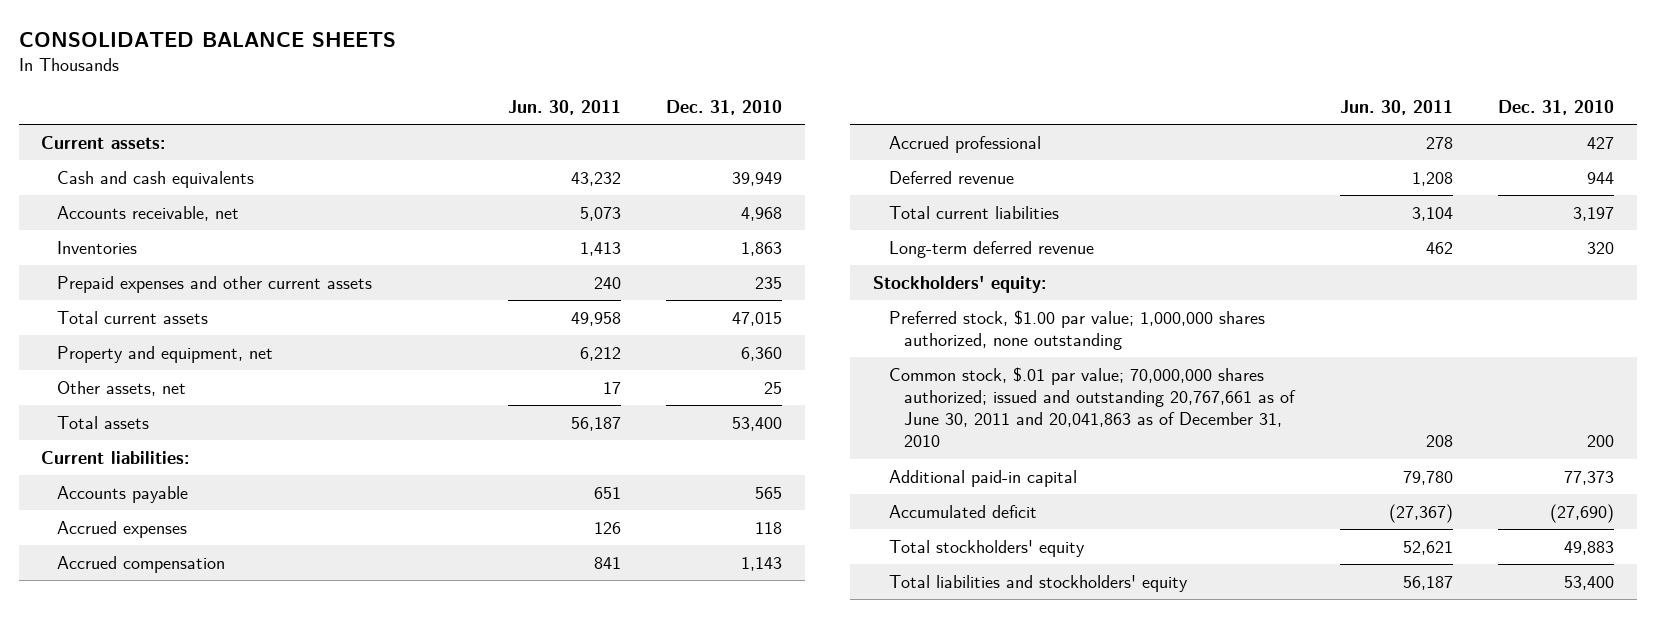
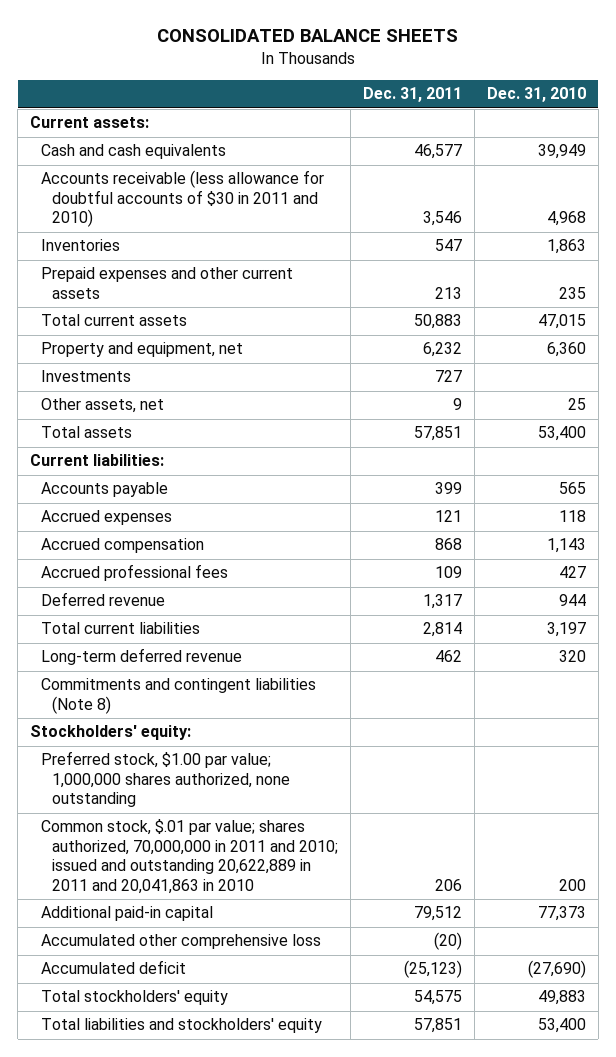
[507,100,621,116] Jun. 30, 2011 -> none
none -> [363,87,463,103] Dec. 31, 2011
[56,205,239,221] Accounts receivable, net -> [41,170,325,228] Accounts receivable (less allowance for doubtful accounts of $30 in 2011 and 2010)
none -> [41,370,132,383] Investments
[888,135,1041,153] Accrued professional -> [41,564,229,582] Accrued professional fees
none -> [41,678,317,714] Commitments and contingent liabilities (Note 8)
[888,366,1297,448] Common stock, $.01 par value; 70,000,000 shares authorized; issued and outstanding 20,767,661 as of June 30, 2011 and 20,041,863 as of December 31, 2010 -> [41,819,339,894] Common stock, $.01 par value; shares authorized, 70,000,000 in 2011 and 2010; issued and outstanding 20,622,889 in 2011 and 20,041,863 in 2010
none -> [41,934,322,950] Accumulated other comprehensive loss

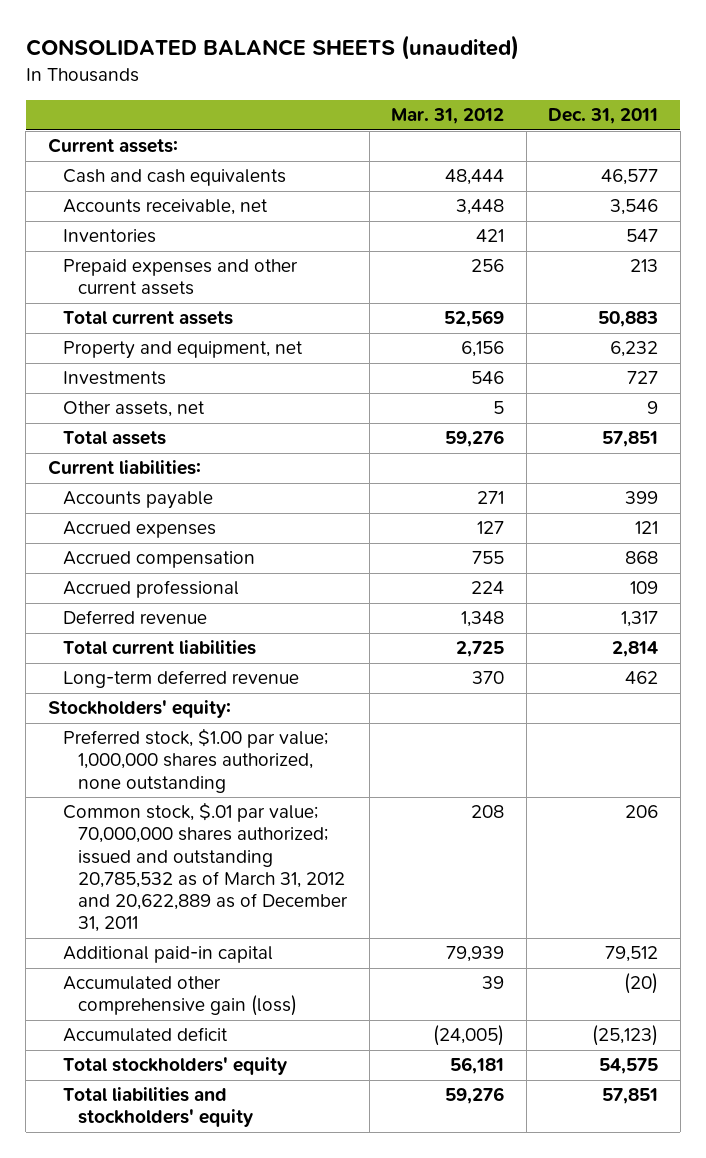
[156,29,458,43] CONSOLIDATED BALANCE SHEETS -> [25,35,519,61] CONSOLIDATED BALANCE SHEETS (unaudited)
[486,87,586,103] Dec. 31, 2010 -> none
none -> [391,108,505,125] Mar. 31, 2012
[41,170,325,228] Accounts receivable (less allowance for doubtful accounts of $30 in 2011 and 2010) -> [62,199,268,216] Accounts receivable, net
[41,564,229,582] Accrued professional fees -> [62,580,239,599] Accrued professional
[41,678,317,714] Commitments and contingent liabilities (Note 8) -> none
[41,819,339,894] Common stock, $.01 par value; shares authorized, 70,000,000 in 2011 and 2010; issued and outstanding 20,622,889 in 2011 and 20,041,863 in 2010 -> [62,802,348,933] Common stock, $.01 par value; 70,000,000 shares authorized; issued and outstanding 20,785,532 as of March 31, 2012 and 20,622,889 as of December 31, 2011
[41,934,322,950] Accumulated other comprehensive loss -> [62,976,297,1017] Accumulated other comprehensive gain (loss)

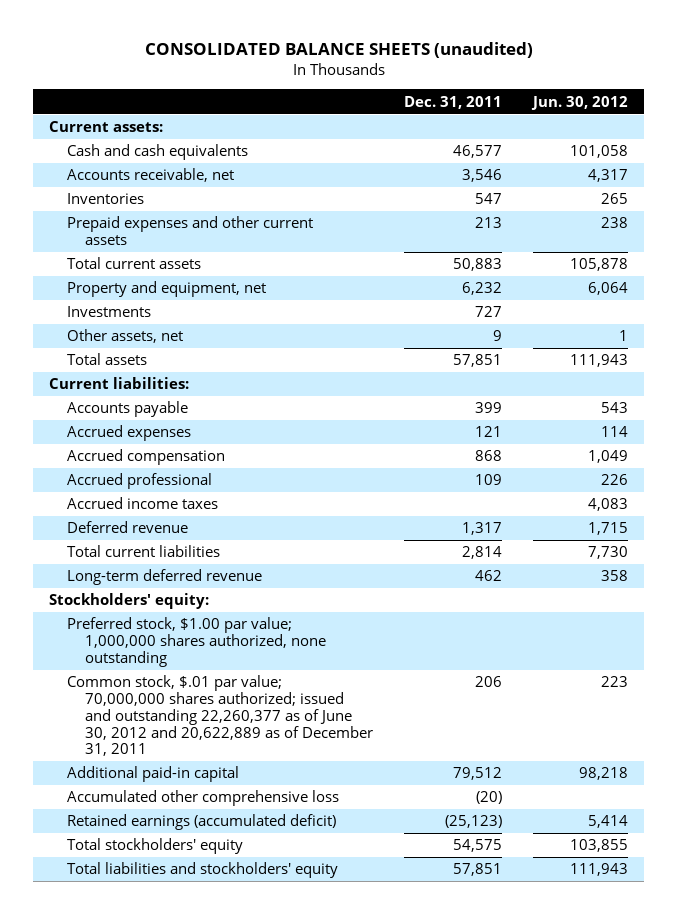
[391,108,505,125] Mar. 31, 2012 -> none
none -> [531,95,629,110] Jun. 30, 2012
none -> [66,497,218,510] Accrued income taxes
[62,802,348,933] Common stock, $.01 par value; 70,000,000 shares authorized; issued and outstanding 20,785,532 as of March 31, 2012 and 20,622,889 as of December 31, 2011 -> [66,675,373,757] Common stock, $.01 par value; 70,000,000 shares authorized; issued and outstanding 22,260,377 as of June 30, 2012 and 20,622,889 as of December 31, 2011
[62,976,297,1017] Accumulated other comprehensive gain (loss) -> [66,790,339,807] Accumulated other comprehensive loss
[62,1027,228,1043] Accumulated deficit -> [66,814,336,831] Retained earnings (accumulated deficit)

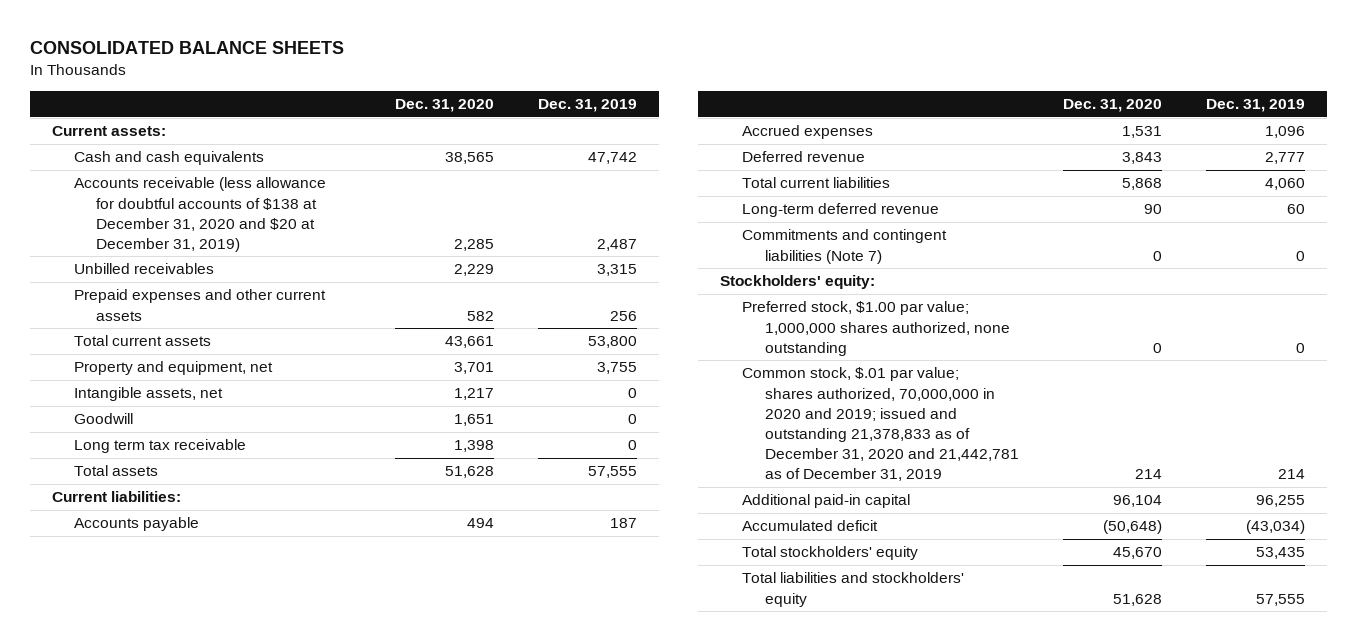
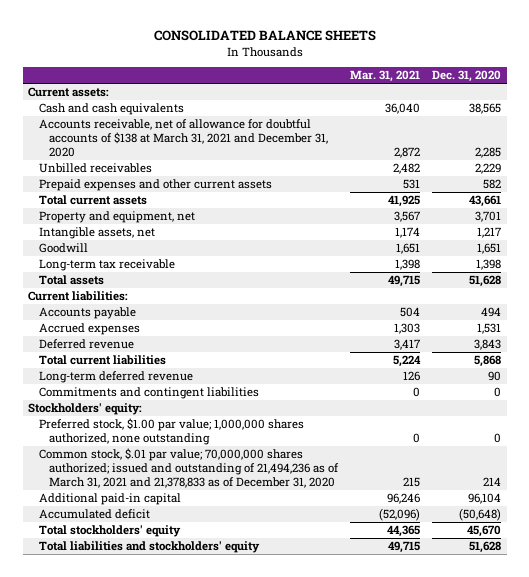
[537,99,637,113] Dec. 31, 2019 -> none
none -> [349,70,420,83] Mar. 31, 2021
[74,177,327,252] Accounts receivable (less allowance for doubtful accounts of $138 at December 31, 2020 and $20 at December 31, 2019) -> [38,119,329,157] Accounts receivable, net of allowance for doubtful accounts of $138 at March 31, 2021 and December 31, 2020
[74,439,247,454] Long term tax receivable -> [38,259,175,272] Long-term tax receivable
[742,229,948,264] Commitments and contingent liabilities (Note 7) -> [38,387,259,400] Commitments and contingent liabilities
[742,367,1019,482] Common stock, $.01 par value; shares authorized, 70,000,000 in 2020 and 2019; issued and outstanding 21,378,833 as of December 31, 2020 and 21,442,781 as of December 31, 2019 -> [38,448,340,488] Common stock, $.01 par value; 70,000,000 shares authorized; issued and outstanding of 21,494,236 as of March 31, 2021 and 21,378,833 as of December 31, 2020

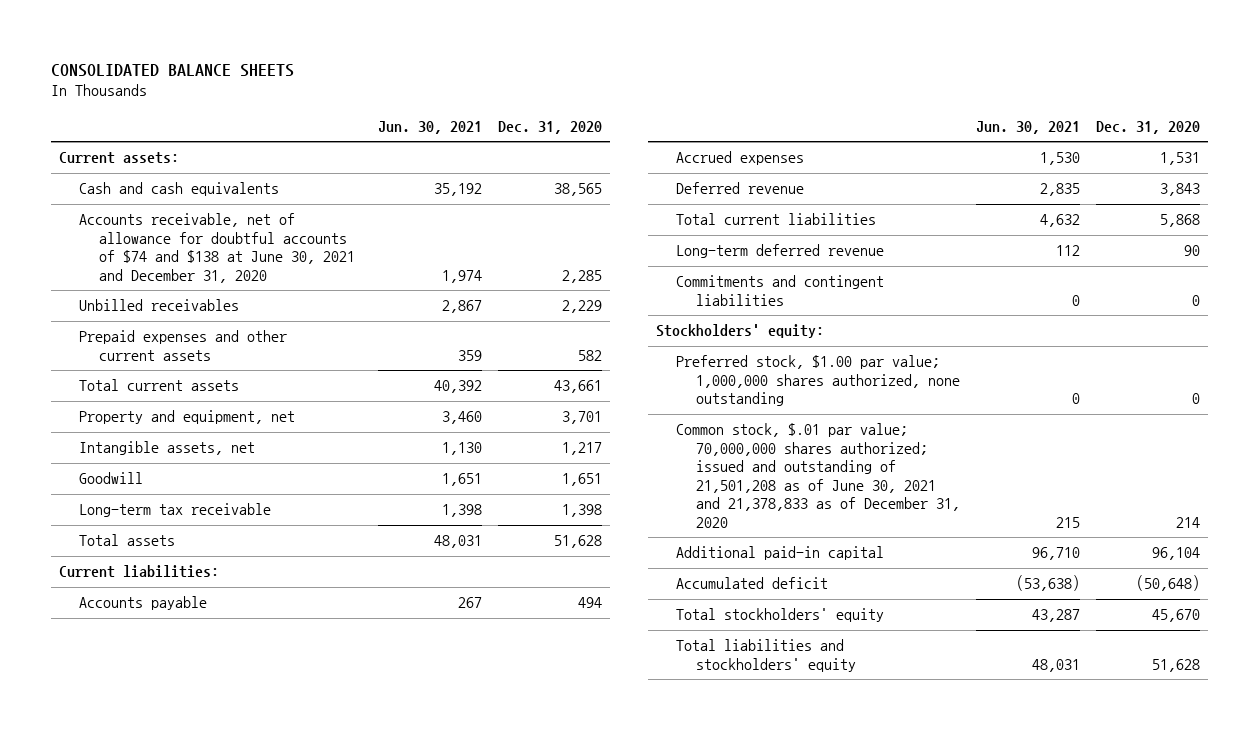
[349,70,420,83] Mar. 31, 2021 -> none
none -> [378,121,483,135] Jun. 30, 2021
[38,119,329,157] Accounts receivable, net of allowance for doubtful accounts of $138 at March 31, 2021 and December 31, 2020 -> [78,213,355,283] Accounts receivable, net of allowance for doubtful accounts of $74 and $138 at June 30, 2021 and December 31, 2020
[38,448,340,488] Common stock, $.01 par value; 70,000,000 shares authorized; issued and outstanding of 21,494,236 as of March 31, 2021 and 21,378,833 as of December 31, 2020 -> [676,423,961,528] Common stock, $.01 par value; 70,000,000 shares authorized; issued and outstanding of 21,501,208 as of June 30, 2021 and 21,378,833 as of December 31, 2020

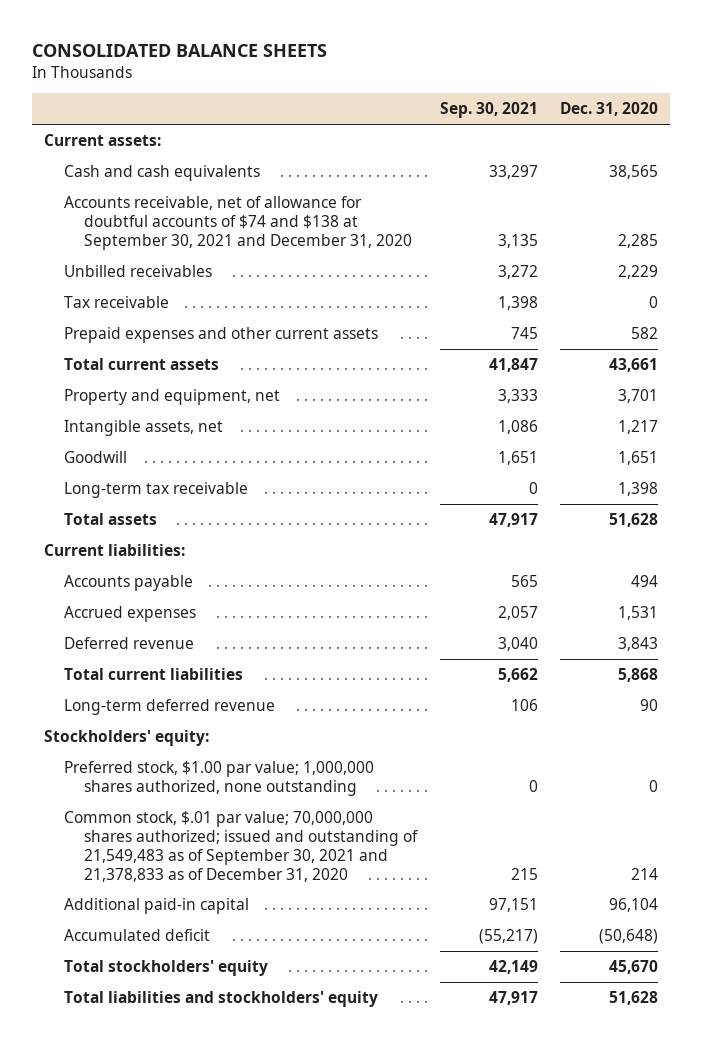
[378,121,483,135] Jun. 30, 2021 -> none
none -> [439,102,538,119] Sep. 30, 2021
[78,213,355,283] Accounts receivable, net of allowance for doubtful accounts of $74 and $138 at June 30, 2021 and December 31, 2020 -> [63,196,412,250] Accounts receivable, net of allowance for doubtful accounts of $74 and $138 at September 30, 2021 and December 31, 2020
none -> [63,296,169,309] Tax receivable
[676,275,885,306] Commitments and contingent liabilities -> none
[676,423,961,528] Common stock, $.01 par value; 70,000,000 shares authorized; issued and outstanding of 21,501,208 as of June 30, 2021 and 21,378,833 as of December 31, 2020 -> [63,811,418,882] Common stock, $.01 par value; 70,000,000 shares authorized; issued and outstanding of 21,549,483 as of September 30, 2021 and 21,378,833 as of December 31, 2020

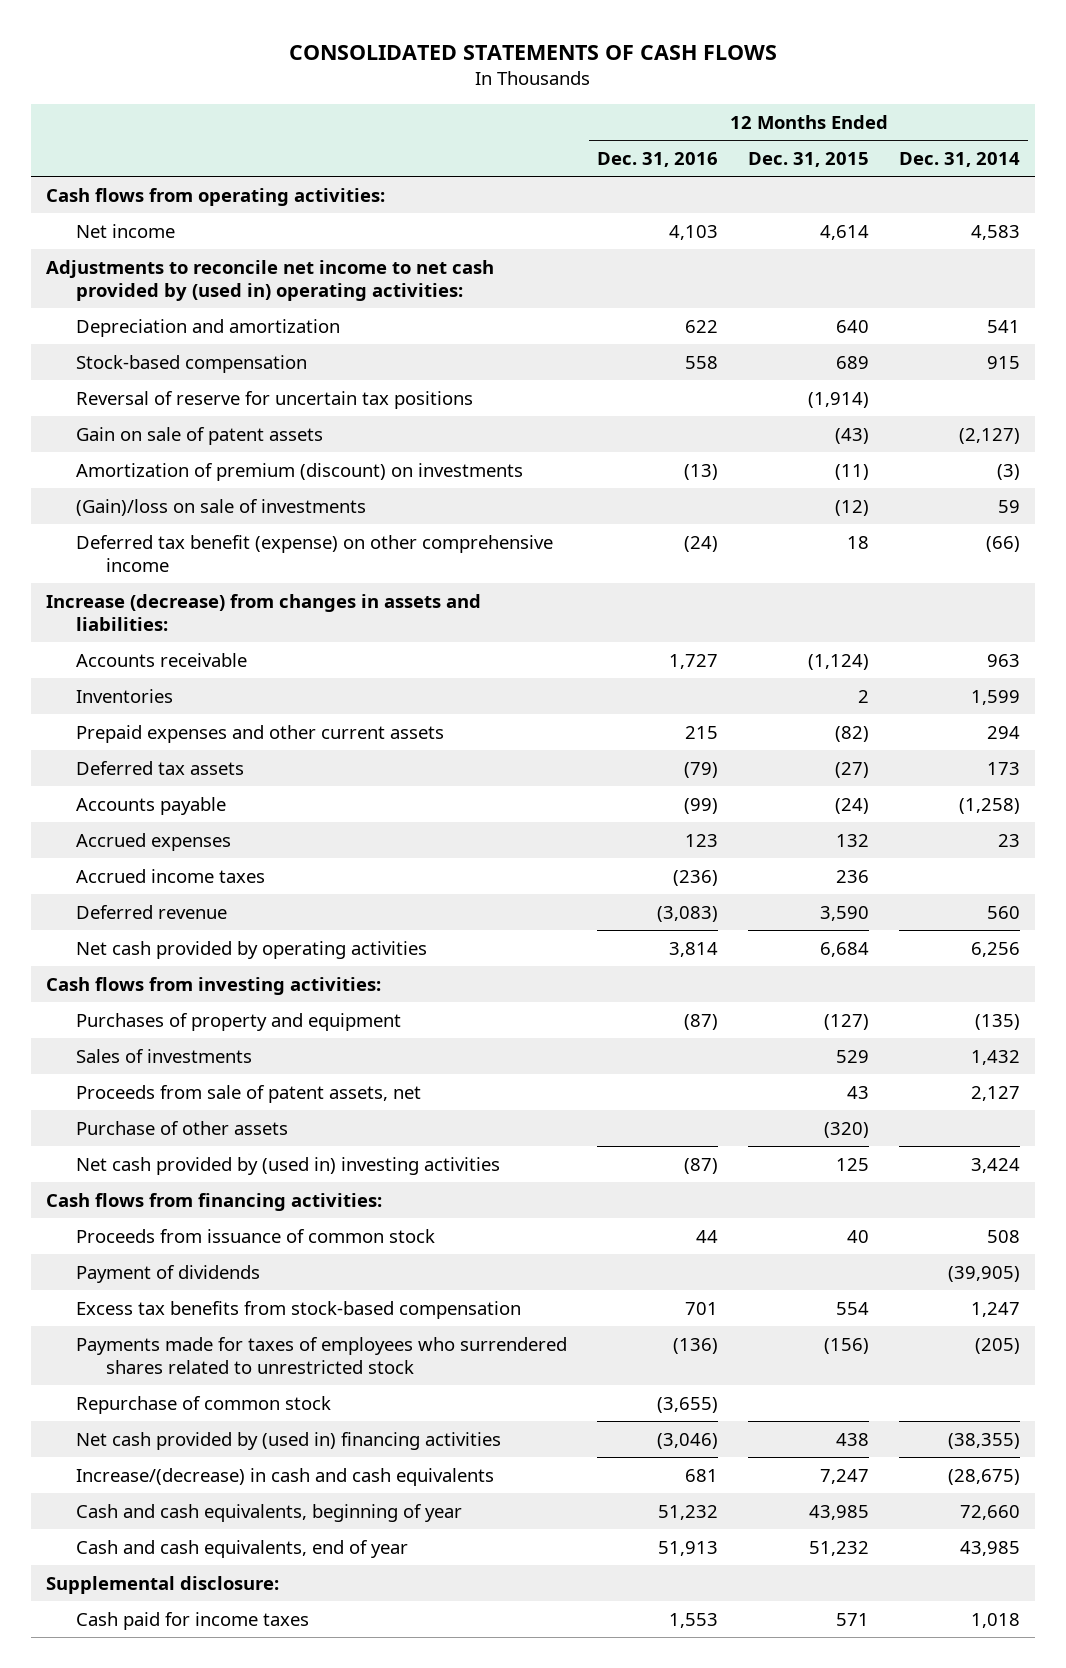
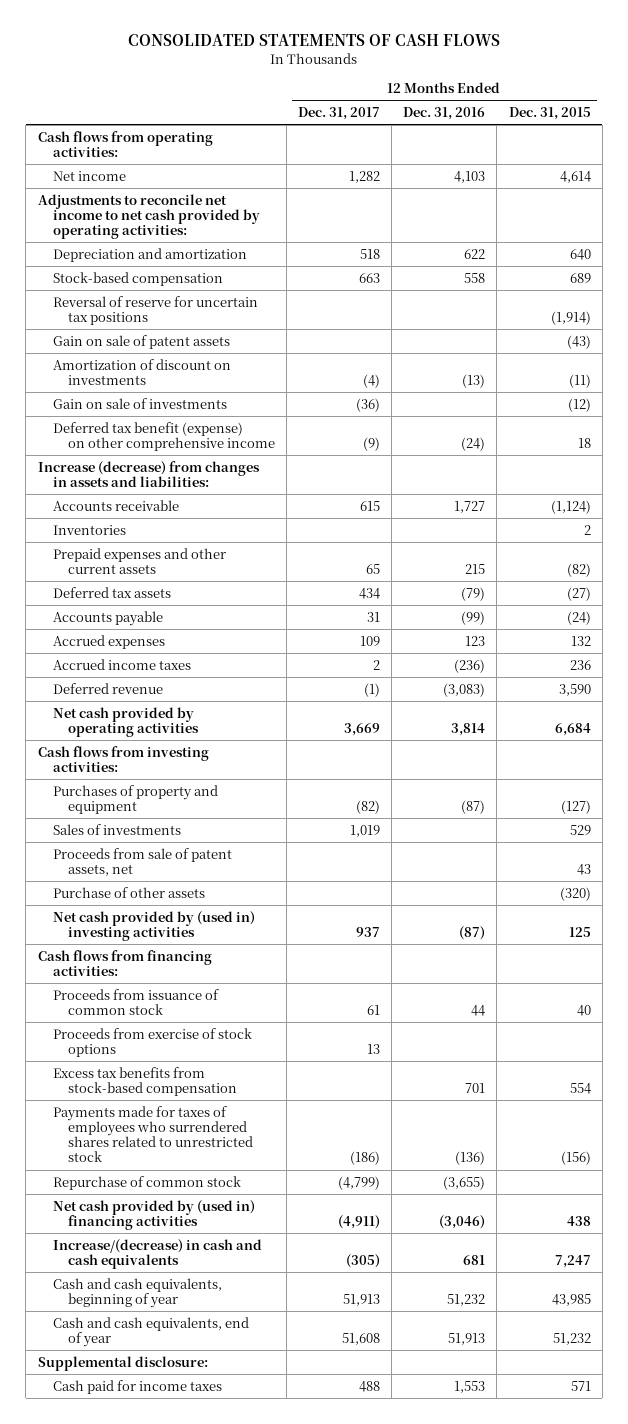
[899,152,1021,168] Dec. 31, 2014 -> none
none -> [297,107,380,121] Dec. 31, 2017
[46,259,495,301] Adjustments to reconcile net income to net cash provided by (used in) operating activities: -> [37,193,260,240] Adjustments to reconcile net income to net cash provided by operating activities:
[75,462,523,481] Amortization of premium (discount) on investments -> [52,358,231,385] Amortization of discount on investments
[75,498,366,516] (Gain)/loss on sale of investments -> [52,397,227,409] Gain on sale of investments
[75,1264,260,1283] Payment of dividends -> none
none -> [52,1027,252,1057] Proceeds from exercise of stock options

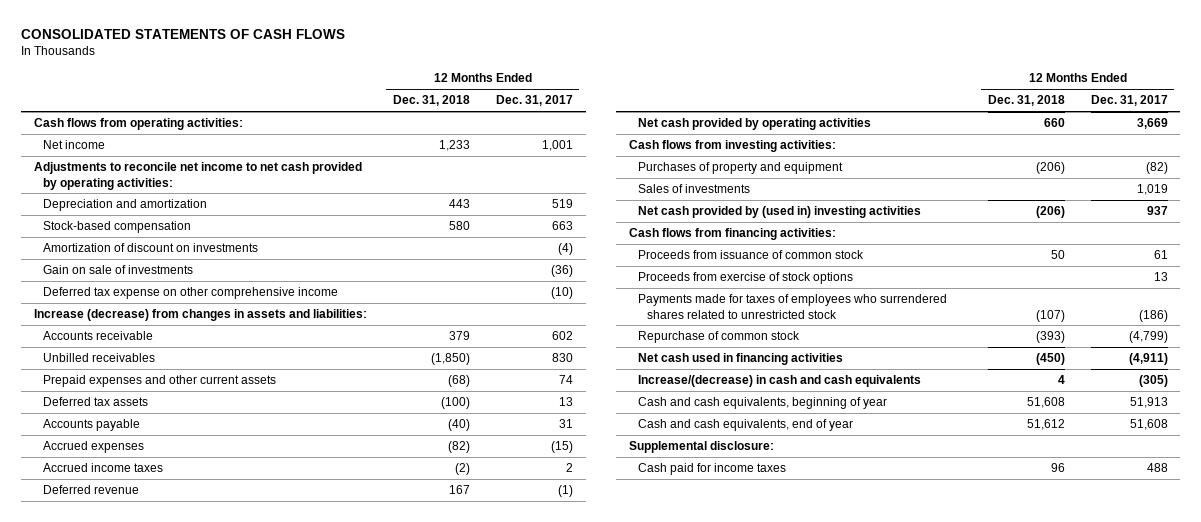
[403,107,486,121] Dec. 31, 2016 -> none
[508,107,591,121] Dec. 31, 2015 -> none
none -> [392,95,470,107] Dec. 31, 2018
[348,170,380,183] 1,282 -> [541,140,573,152] 1,001
[359,248,380,259] 518 -> [551,199,573,209] 519
[52,295,258,325] Reversal of reserve for uncertain tax positions -> none
[52,334,230,349] Gain on sale of patent assets -> none
[52,421,275,451] Deferred tax benefit (expense) on other comprehensive income -> [43,287,339,300] Deferred tax expense on other comprehensive income
[362,436,380,451] (9) -> [550,287,573,300] (10)
[52,524,126,535] Inventories -> none
[359,500,380,511] 615 -> [551,331,573,341] 602
none -> [43,353,156,363] Unbilled receivables
[365,563,380,574] 65 -> [558,375,573,385] 74
[358,587,380,599] 434 -> [558,397,573,407] 13
[359,635,380,646] 109 -> [550,441,573,454] (15)
[52,847,232,876] Proceeds from sale of patent assets, net -> none
[52,886,205,898] Purchase of other assets -> none
[52,1066,237,1096] Excess tax benefits from stock-based compensation -> none
[52,1199,255,1230] Net cash provided by (used in) financing activities -> [637,353,843,366] Net cash used in financing activities

